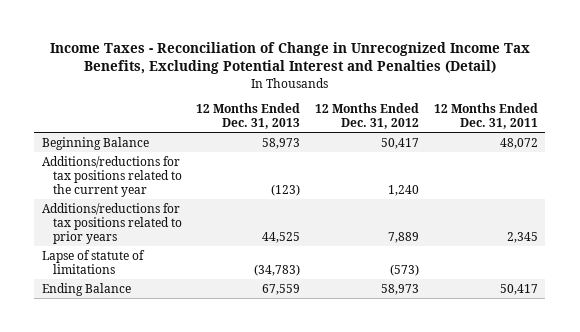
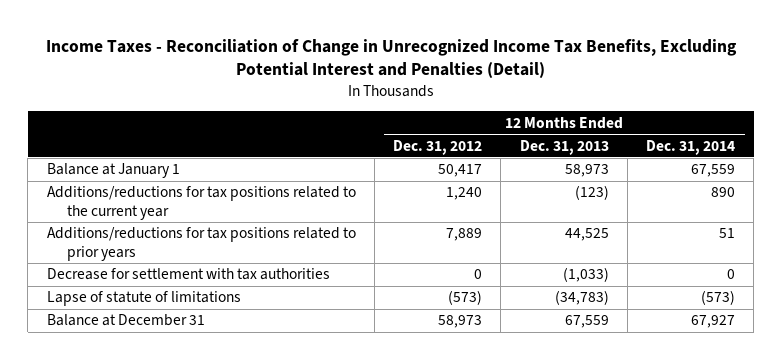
[433,103,538,130] 12 Months Ended Dec. 31, 2011 -> none
none -> [646,139,736,155] Dec. 31, 2014
[41,136,149,150] Beginning Balance -> [46,163,180,179] Balance at January 1
none -> [46,268,330,281] Decrease for settlement with tax authorities
[41,282,131,296] Ending Balance -> [46,314,205,327] Balance at December 31

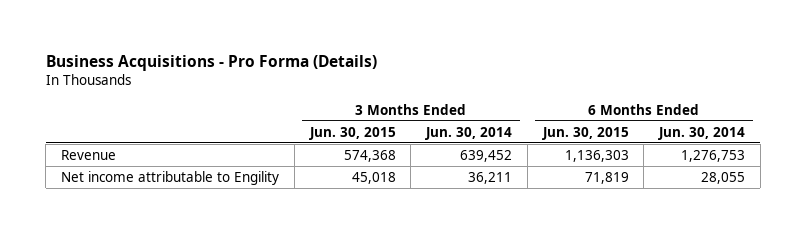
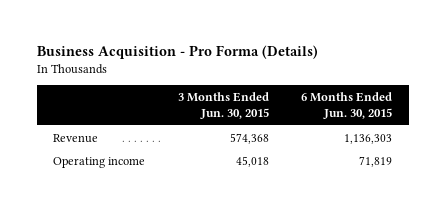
[45,55,377,72] Business Acquisitions - Pro Forma (Details) -> [36,45,318,60] Business Acquisition - Pro Forma (Details)
[425,126,513,140] Jun. 30, 2014 -> none
[658,126,746,140] Jun. 30, 2014 -> none
[61,170,280,185] Net income attributable to Engility -> [53,156,146,168] Operating income

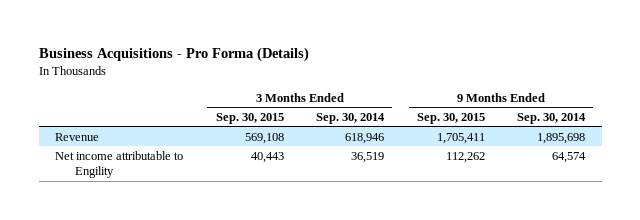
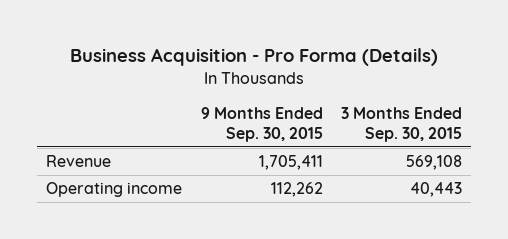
[38,47,309,63] Business Acquisitions - Pro Forma (Details) -> [70,48,439,67] Business Acquisition - Pro Forma (Details)
[316,112,386,124] Sep. 30, 2014 -> none
[517,112,587,124] Sep. 30, 2014 -> none
[55,150,184,179] Net income attributable to Engility -> [46,182,183,198] Operating income

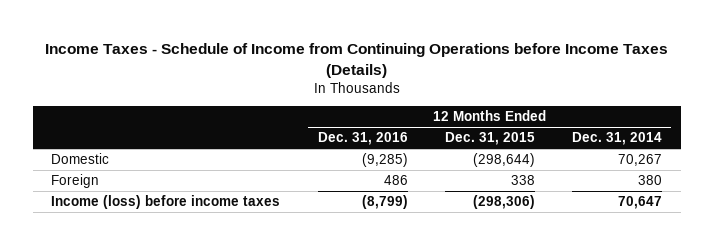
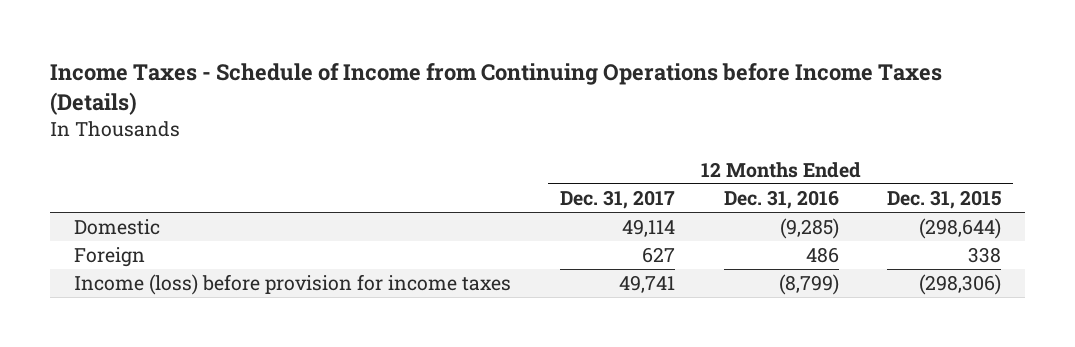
[572,132,663,146] Dec. 31, 2014 -> none
none -> [559,189,675,209] Dec. 31, 2017
[51,195,281,210] Income (loss) before income taxes -> [74,274,512,296] Income (loss) before provision for income taxes

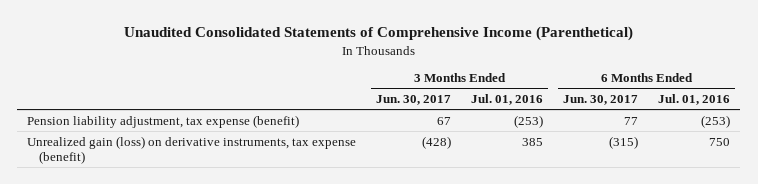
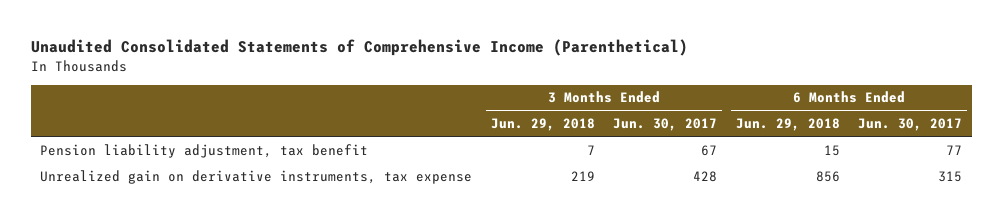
[471,93,544,105] Jul. 01, 2016 -> none
[658,93,731,105] Jul. 01, 2016 -> none
none -> [490,118,595,132] Jun. 29, 2018
none -> [735,118,840,132] Jun. 29, 2018
[27,114,300,128] Pension liability adjustment, tax expense (benefit) -> [40,143,369,158] Pension liability adjustment, tax benefit
[27,135,357,164] Unrealized gain (loss) on derivative instruments, tax expense (benefit) -> [40,169,473,184] Unrealized gain on derivative instruments, tax expense
[422,135,452,149] (428) -> [693,170,718,182] 428
[609,135,639,149] (315) -> [938,170,963,182] 315

